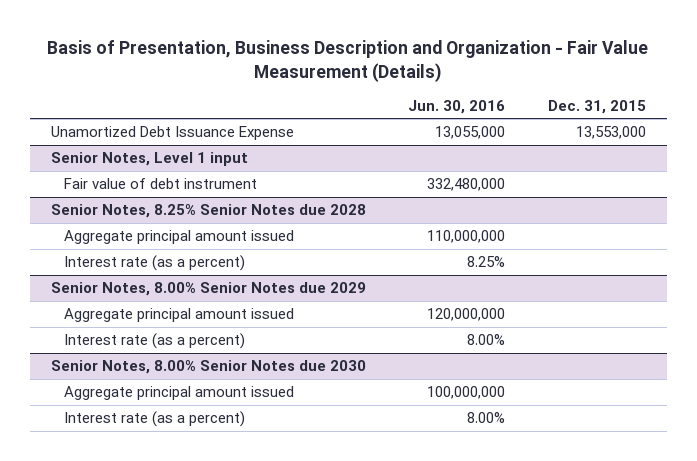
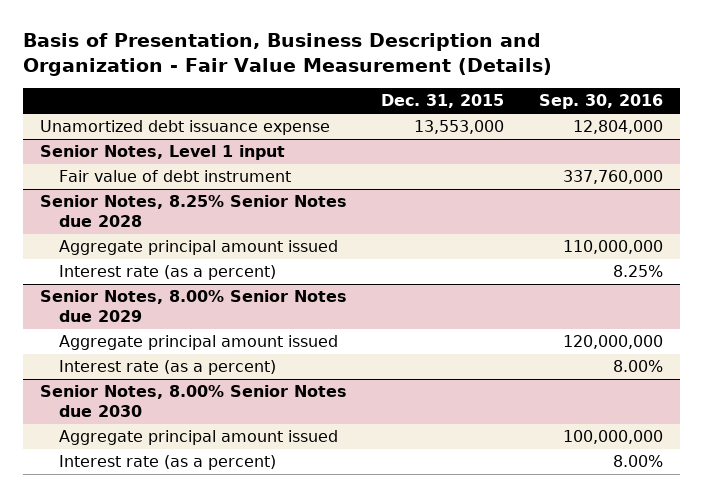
[408,99,506,114] Jun. 30, 2016 -> none
none -> [538,94,663,110] Sep. 30, 2016
[51,126,295,141] Unamortized Debt Issuance Expense -> [40,120,331,136] Unamortized debt issuance expense

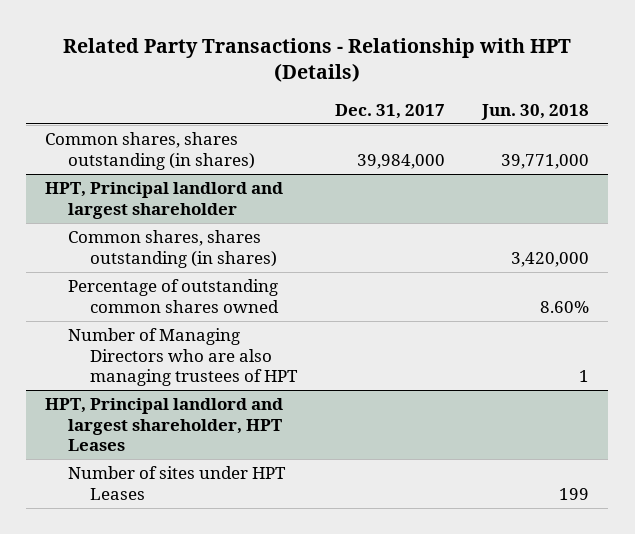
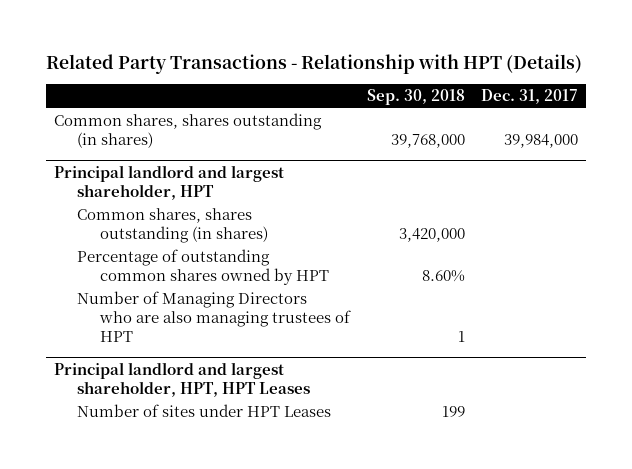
[481,103,590,120] Jun. 30, 2018 -> none
none -> [366,89,465,106] Sep. 30, 2018
[45,182,284,219] HPT, Principal landlord and largest shareholder -> [54,164,285,200] Principal landlord and largest shareholder, HPT
[67,279,279,313] Percentage of outstanding common shares owned -> [76,249,329,286] Percentage of outstanding common shares owned by HPT
[45,398,284,452] HPT, Principal landlord and largest shareholder, HPT Leases -> [54,361,310,397] Principal landlord and largest shareholder, HPT, HPT Leases

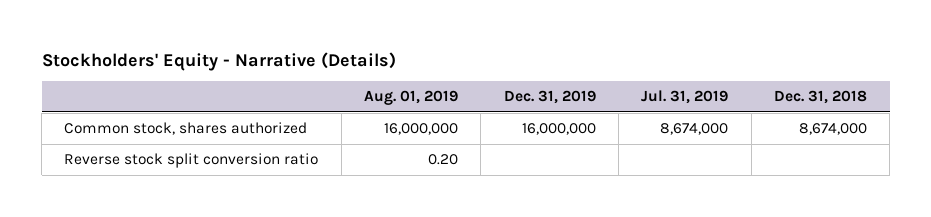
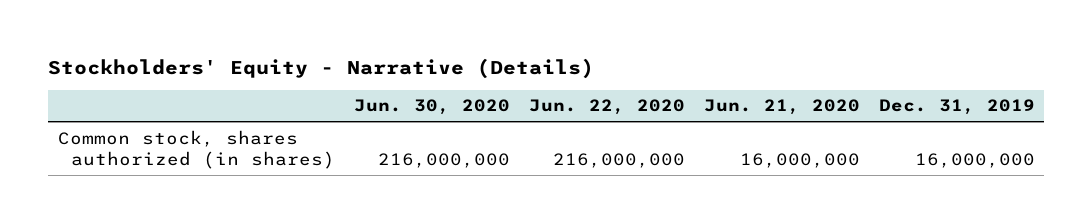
[364,90,459,106] Aug. 01, 2019 -> none
[641,90,729,105] Jul. 31, 2019 -> none
[773,90,867,105] Dec. 31, 2018 -> none
none -> [353,99,510,116] Jun. 30, 2020
none -> [528,99,685,116] Jun. 22, 2020
none -> [703,99,860,116] Jun. 21, 2020
[64,153,319,169] Reverse stock split conversion ratio -> none
[64,122,308,136] Common stock, shares authorized -> [57,129,336,169] Common stock, shares authorized (in shares)

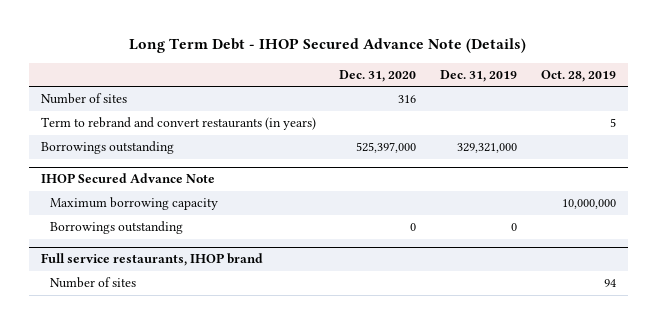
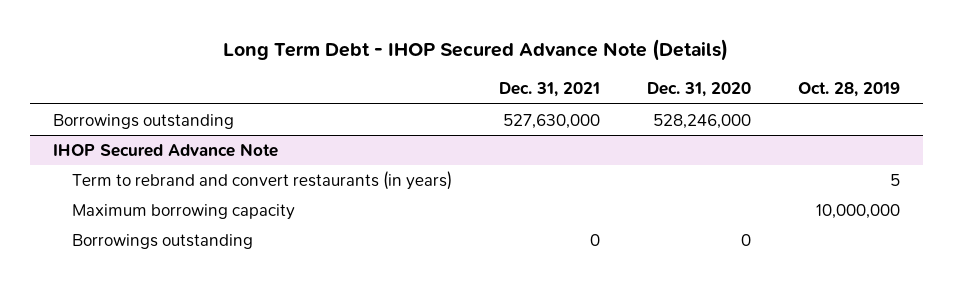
[440,69,518,82] Dec. 31, 2019 -> none
none -> [498,82,600,98] Dec. 31, 2021
[40,93,127,105] Number of sites -> none
[40,117,316,131] Term to rebrand and convert restaurants (in years) -> none
[356,142,417,154] 525,397,000 -> [652,113,751,129] 528,246,000
none -> [71,170,452,190] Term to rebrand and convert restaurants (in years)
[40,253,263,267] Full service restaurants, IHOP brand -> none
[50,277,137,289] Number of sites -> none

